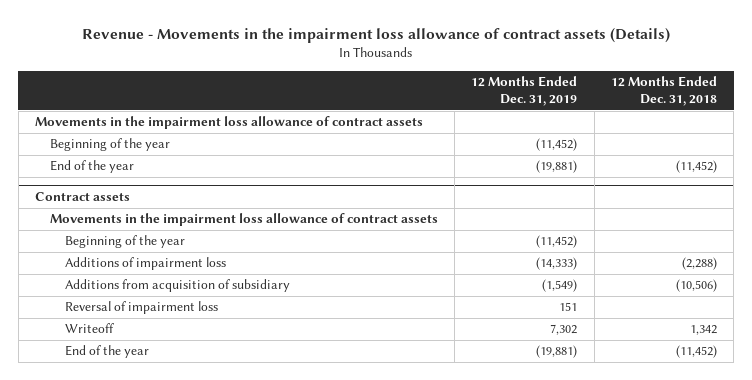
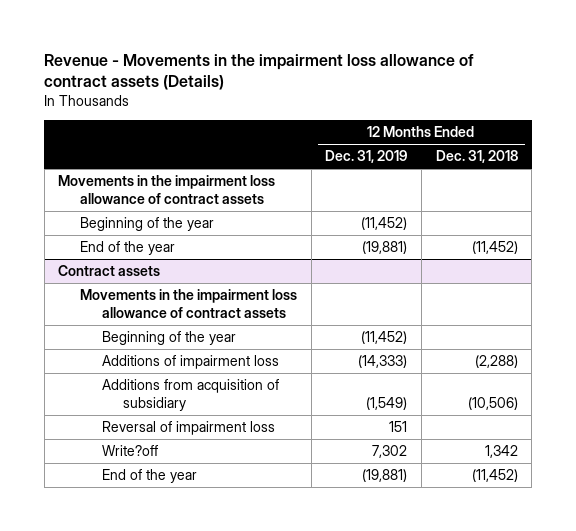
[64,323,114,334] Writeoff -> [101,445,158,457] Write?off

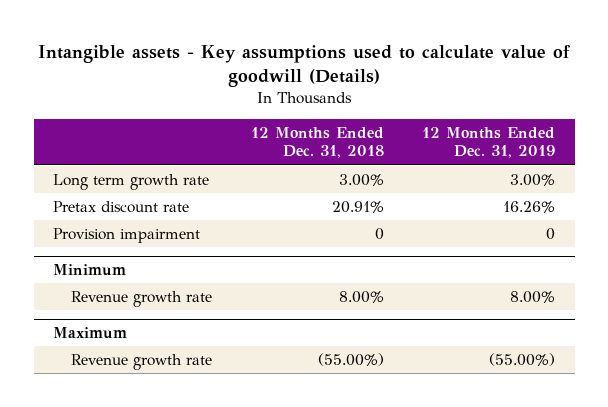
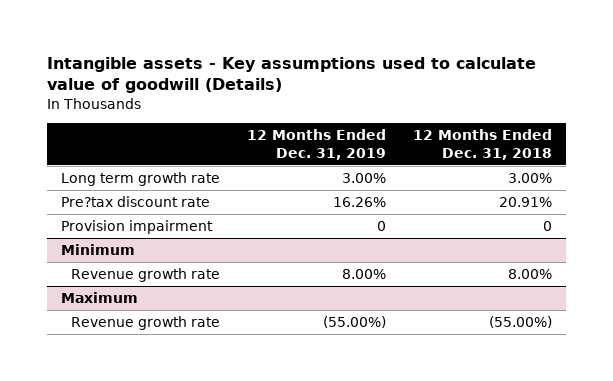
[53,200,190,213] Pretax discount rate -> [60,196,210,208] Pre?tax discount rate

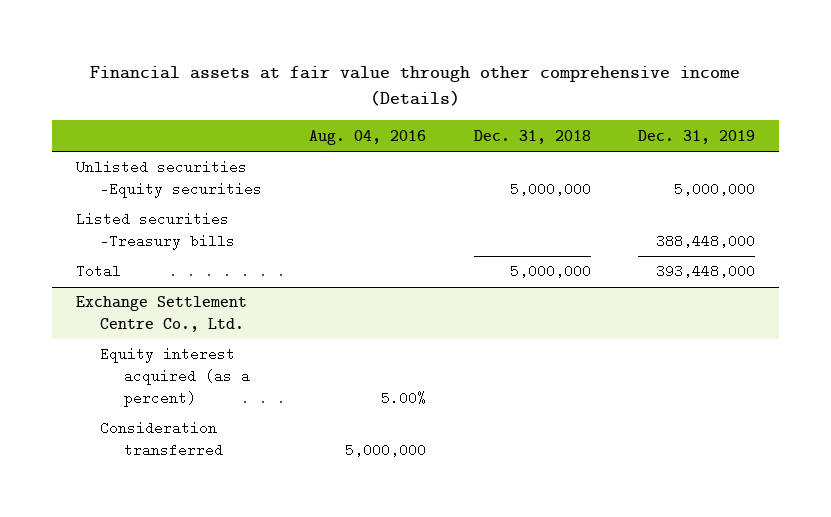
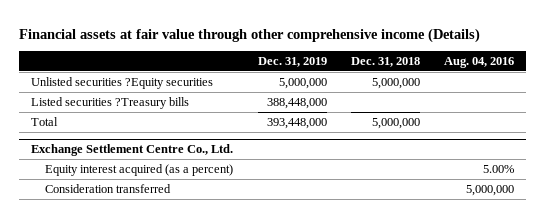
[75,160,262,199] Unlisted securities -Equity securities -> [31,76,214,89] Unlisted securities ?Equity securities
[75,212,235,251] Listed securities -Treasury bills -> [31,96,190,109] Listed securities ?Treasury bills

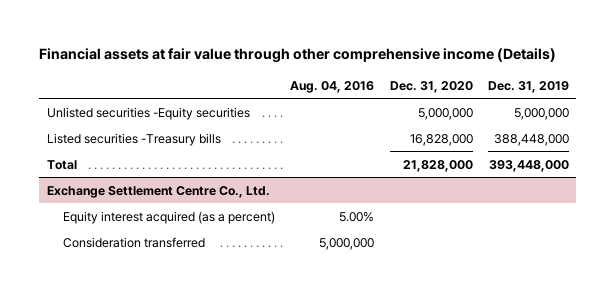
[350,56,420,67] Dec. 31, 2018 -> none
none -> [389,80,473,93] Dec. 31, 2020
[31,76,214,89] Unlisted securities ?Equity securities -> [46,106,250,120] Unlisted securities -Equity securities
[31,96,190,109] Listed securities ?Treasury bills -> [46,132,221,146] Listed securities -Treasury bills

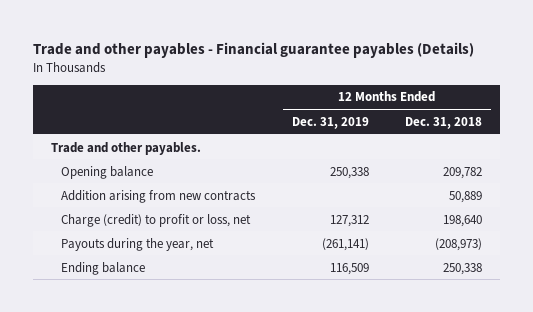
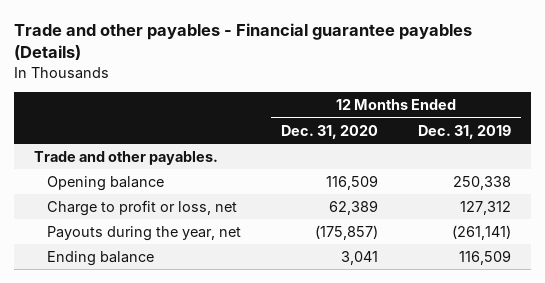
[404,116,482,129] Dec. 31, 2018 -> none
none -> [281,124,379,139] Dec. 31, 2020
[61,189,257,203] Addition arising from new contracts -> none
[61,213,252,227] Charge (credit) to profit or loss, net -> [47,199,238,216] Charge to profit or loss, net

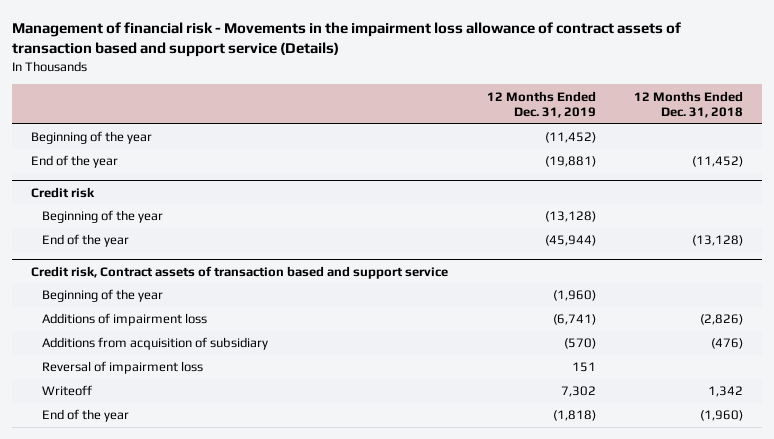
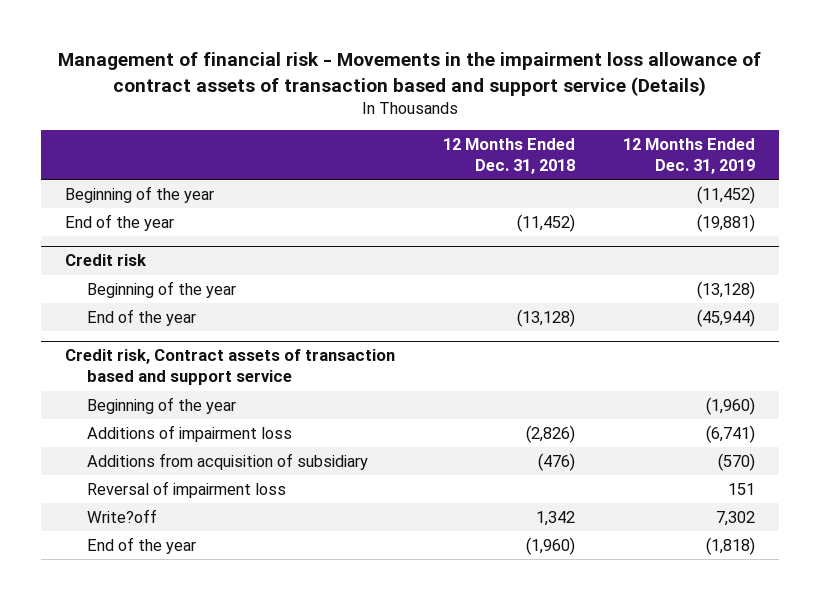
[41,385,92,397] Writeoff -> [87,508,158,523] Write?off

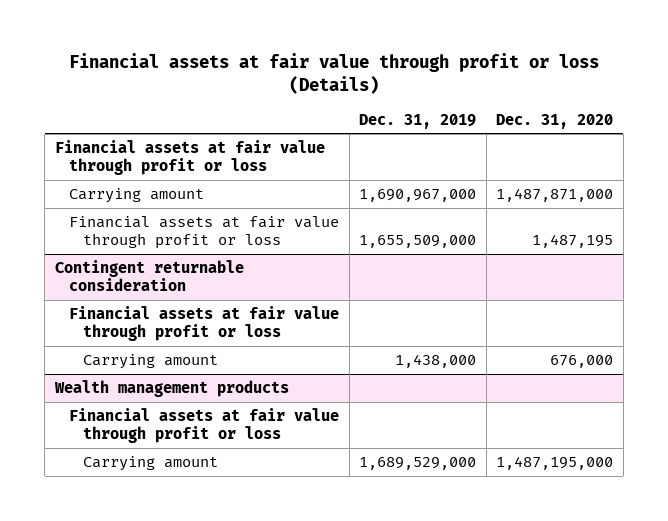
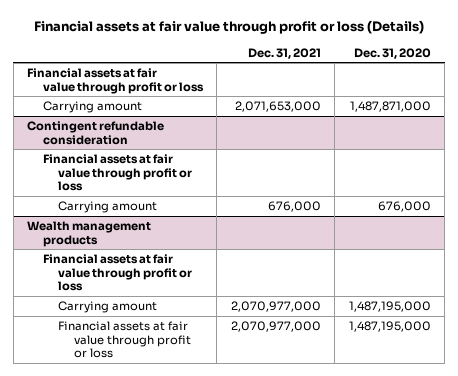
[359,113,477,129] Dec. 31, 2019 -> none
none -> [247,47,321,59] Dec. 31, 2021
[69,216,340,249] Financial assets at fair value through profit or loss -> none
[54,260,244,291] Contingent returnable consideration -> [27,121,165,145] Contingent refundable consideration
none -> [58,321,191,358] Financial assets at fair value through profit or loss

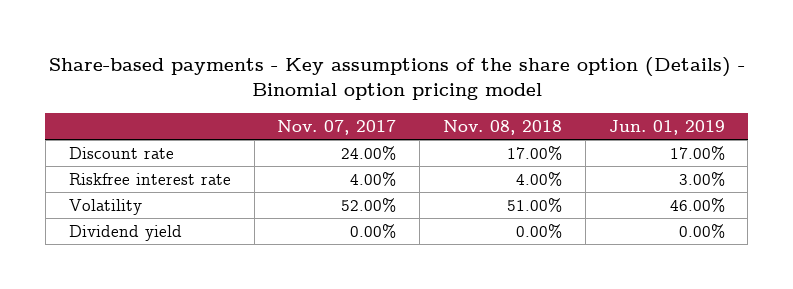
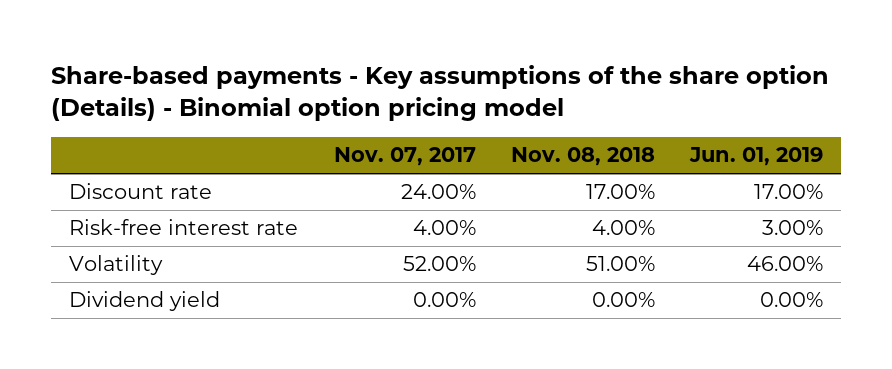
[68,172,231,185] Riskfree interest rate -> [69,219,299,236] Risk-free interest rate

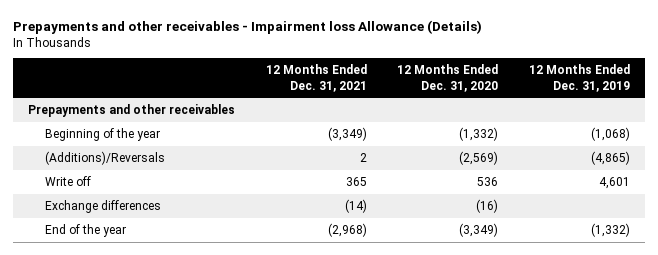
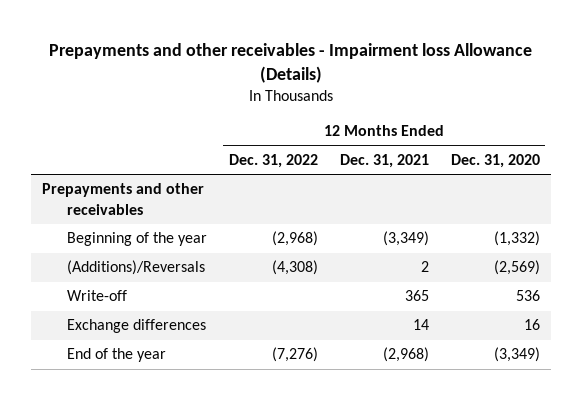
[528,64,630,92] 12 Months Ended Dec. 31, 2019 -> none
none -> [228,153,318,168] Dec. 31, 2022
[44,176,91,187] Write off -> [66,290,127,302] Write-off
[344,199,367,214] (14) -> [412,319,429,331] 14
[476,199,499,214] (16) -> [523,319,540,331] 16

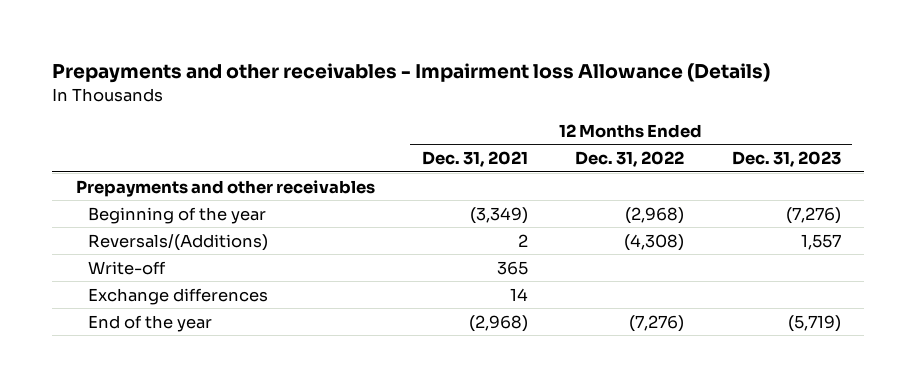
[450,153,540,168] Dec. 31, 2020 -> none
none -> [731,151,841,168] Dec. 31, 2023
[66,260,205,276] (Additions)/Reversals -> [88,233,269,251] Reversals/(Additions)

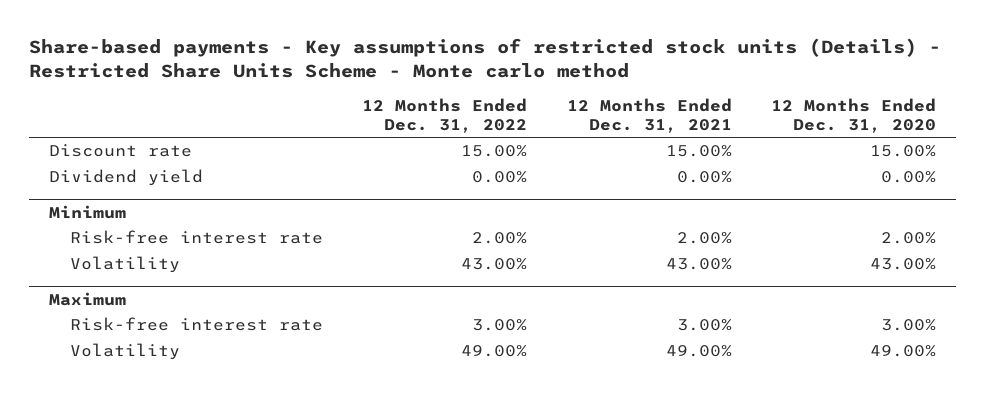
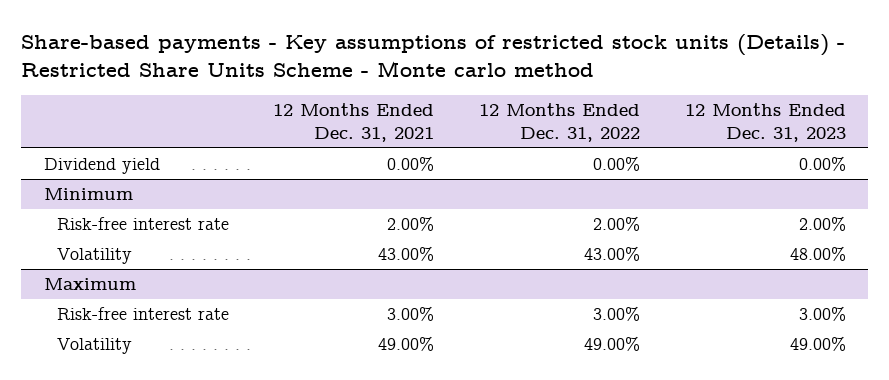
[771,97,937,133] 12 Months Ended Dec. 31, 2020 -> none
none -> [684,102,846,142] 12 Months Ended Dec. 31, 2023
[49,144,193,158] Discount rate -> none

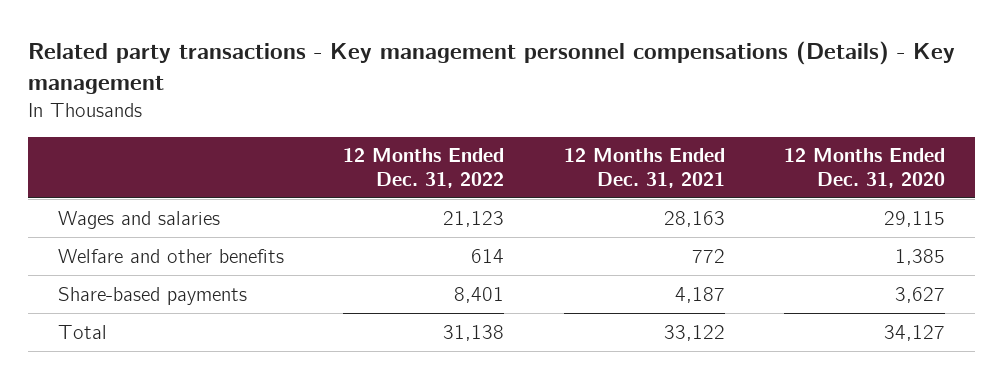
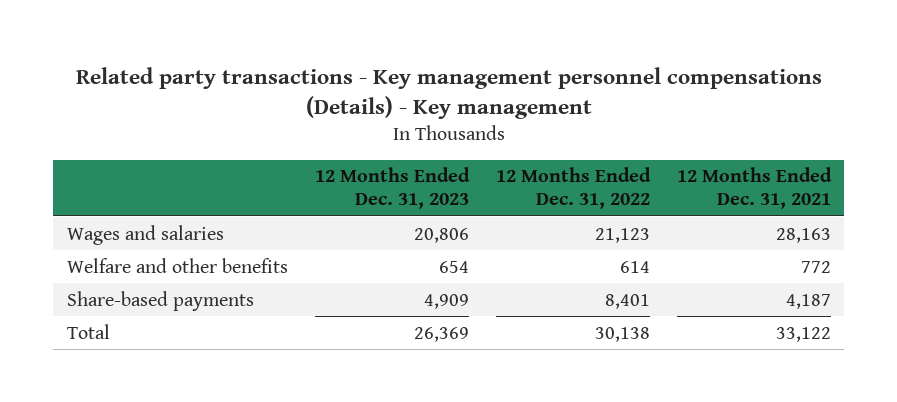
[784,148,946,188] 12 Months Ended Dec. 31, 2020 -> none
none -> [314,167,470,210] 12 Months Ended Dec. 31, 2023
[443,324,505,341] 31,138 -> [594,326,650,342] 30,138

